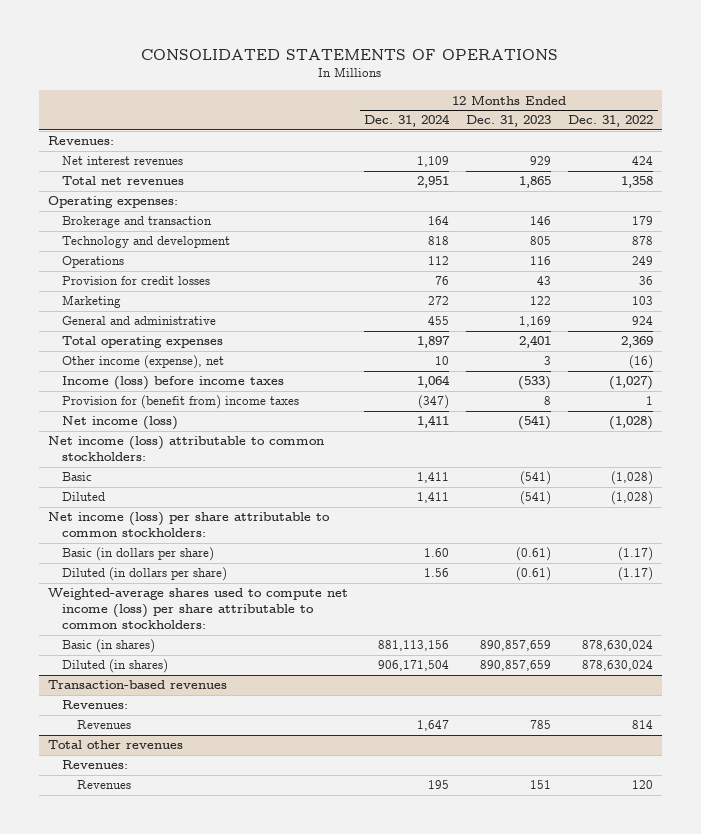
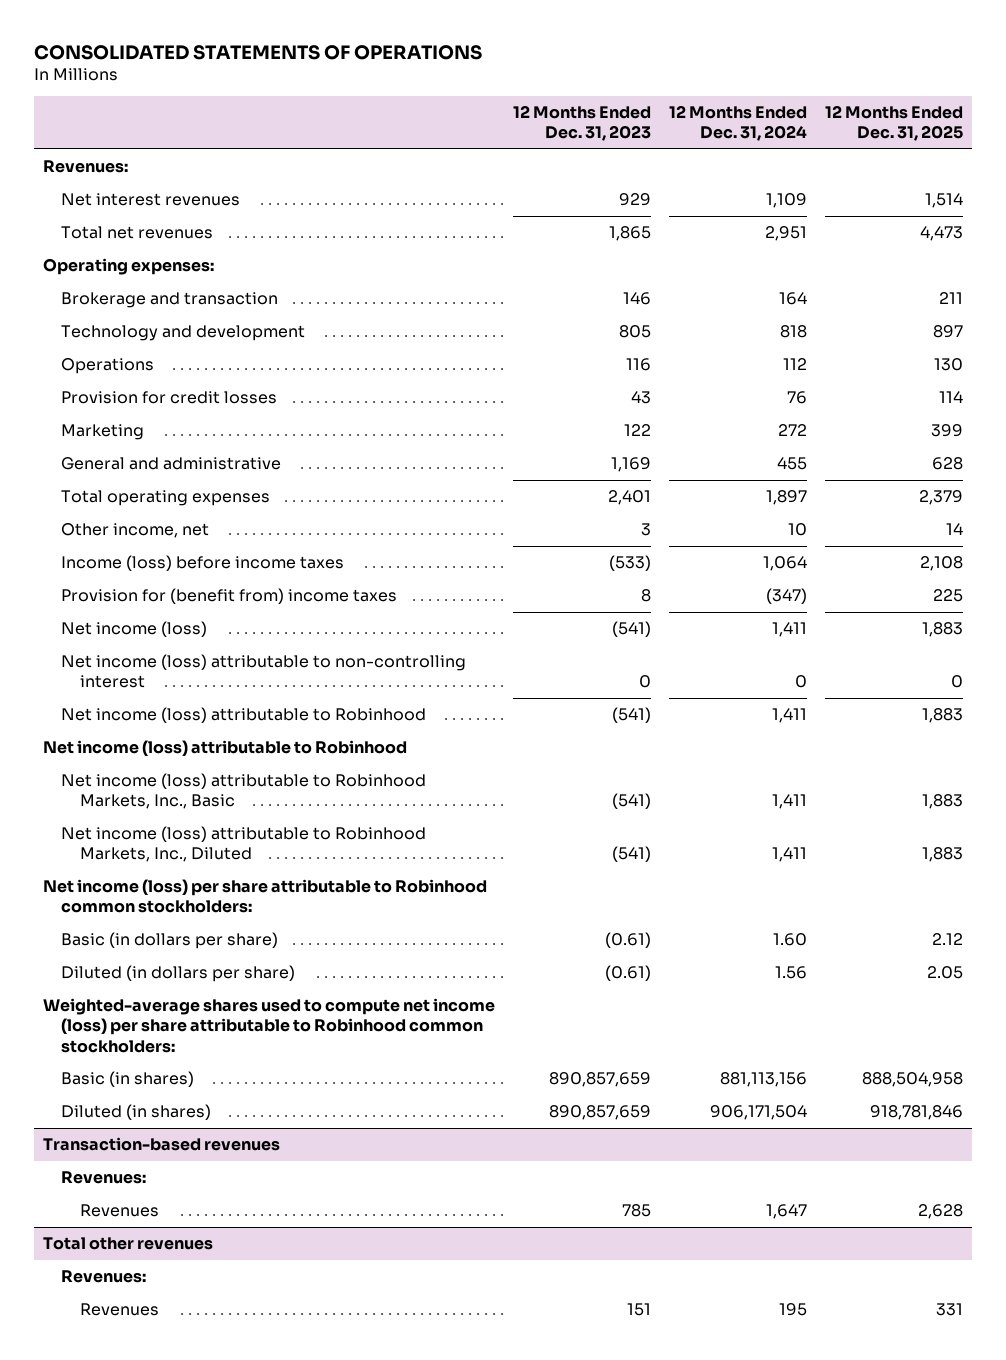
[568,115,654,128] Dec. 31, 2022 -> none
none -> [824,105,963,142] 12 Months Ended Dec. 31, 2025
[62,355,225,370] Other income (expense), net -> [61,523,210,539] Other income, net
none -> [61,654,467,689] Net income (loss) attributable to non-controlling interest
none -> [61,707,427,724] Net income (loss) attributable to Robinhood
[47,436,324,462] Net income (loss) attributable to common stockholders: -> [42,740,407,757] Net income (loss) attributable to Robinhood
[62,472,93,482] Basic -> [61,773,427,810] Net income (loss) attributable to Robinhood Markets, Inc., Basic
[62,492,106,502] Diluted -> [61,826,427,863] Net income (loss) attributable to Robinhood Markets, Inc., Diluted
[47,512,330,538] Net income (loss) per share attributable to common stockholders: -> [42,879,487,914] Net income (loss) per share attributable to Robinhood common stockholders:
[47,588,348,630] Weighted-average shares used to compute net income (loss) per share attributable to common stockholders: -> [42,998,495,1053] Weighted-average shares used to compute net income (loss) per share attributable to Robinhood common stockholders:

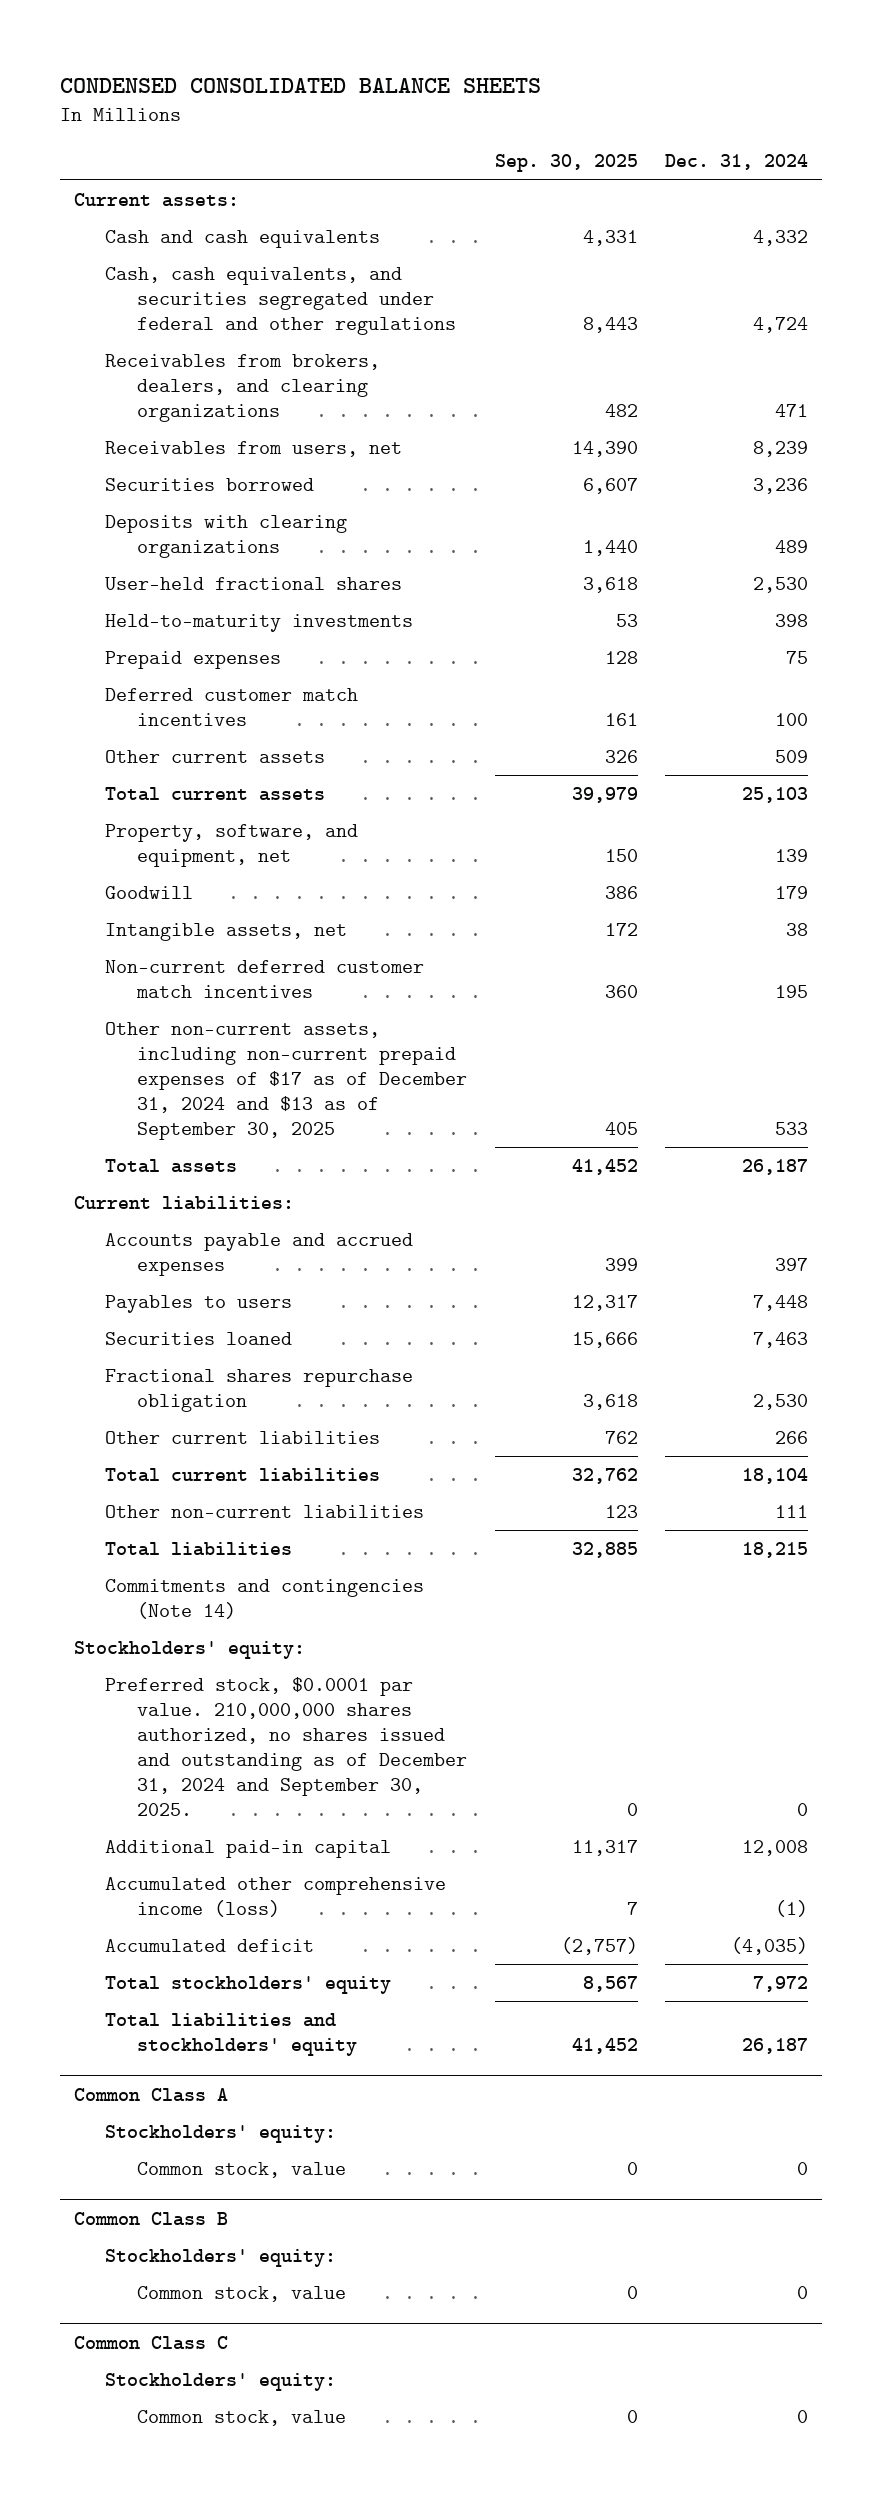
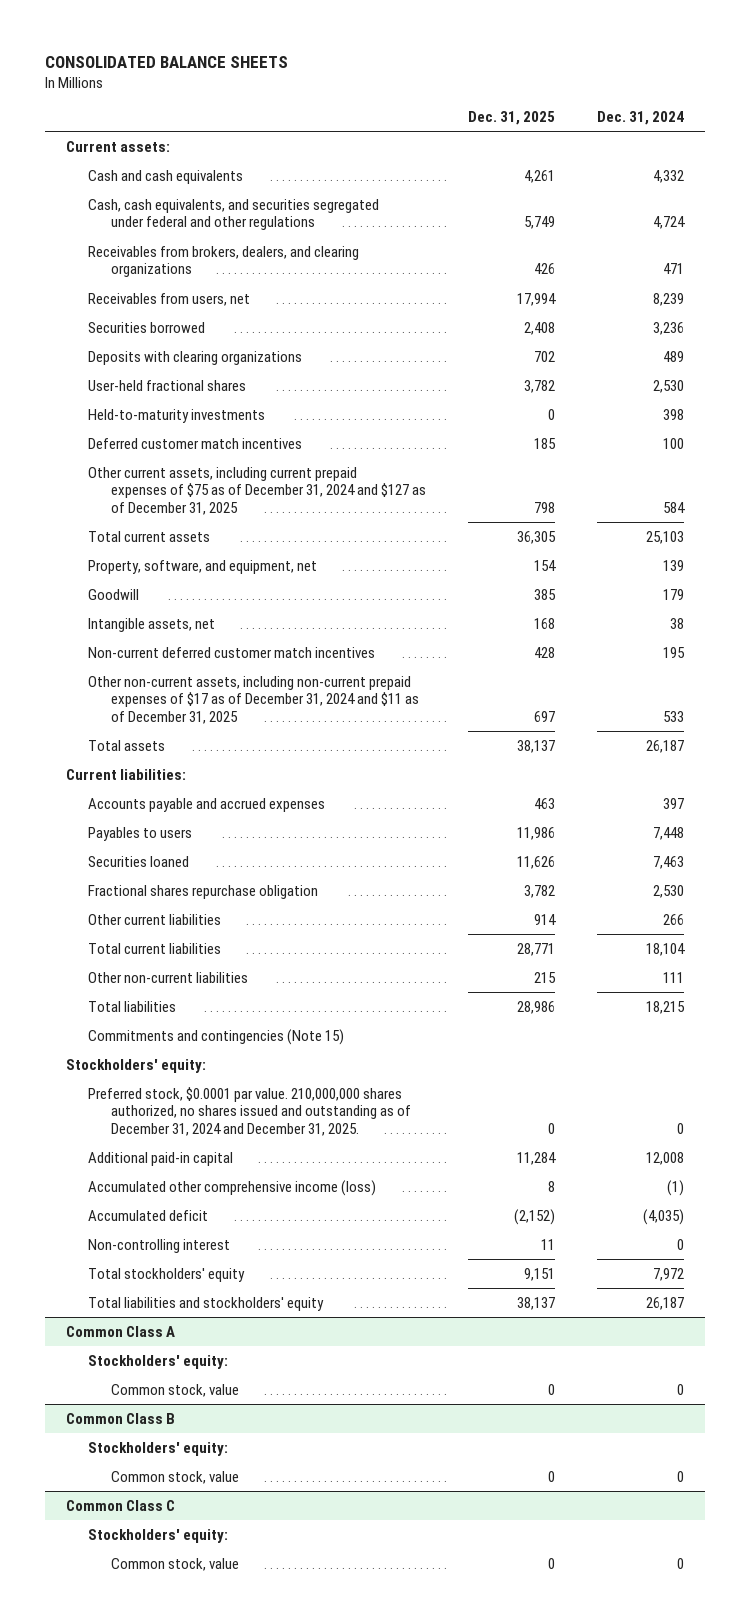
[59,77,541,93] CONDENSED CONSOLIDATED BALANCE SHEETS -> [44,55,288,68] CONSOLIDATED BALANCE SHEETS
[494,154,638,173] Sep. 30, 2025 -> none
none -> [467,111,555,126] Dec. 31, 2025
[105,651,282,670] Prepaid expenses -> none
[105,750,326,764] Other current assets -> [88,466,426,516] Other current assets, including current prepaid expenses of $75 as of December 31, 2024 and $127 as of December 31, 2025
[775,750,809,764] 509 -> [663,502,686,514] 584
[105,1022,467,1140] Other non-current assets, including non-current prepaid expenses of $17 as of December 31, 2024 and $13 as of September 30, 2025 -> [88,675,419,725] Other non-current assets, including non-current prepaid expenses of $17 as of December 31, 2024 and $11 as of December 31, 2025
[105,1579,425,1620] Commitments and contingencies (Note 14) -> [88,1028,345,1045] Commitments and contingencies (Note 15)
[105,1677,467,1816] Preferred stock, $0.0001 par value. 210,000,000 shares authorized, no shares issued and outstanding as of December 31, 2024 and September 30, 2025. -> [88,1086,411,1137] Preferred stock, $0.0001 par value. 210,000,000 shares authorized, no shares issued and outstanding as of December 31, 2024 and December 31, 2025.
none -> [88,1238,231,1253] Non-controlling interest

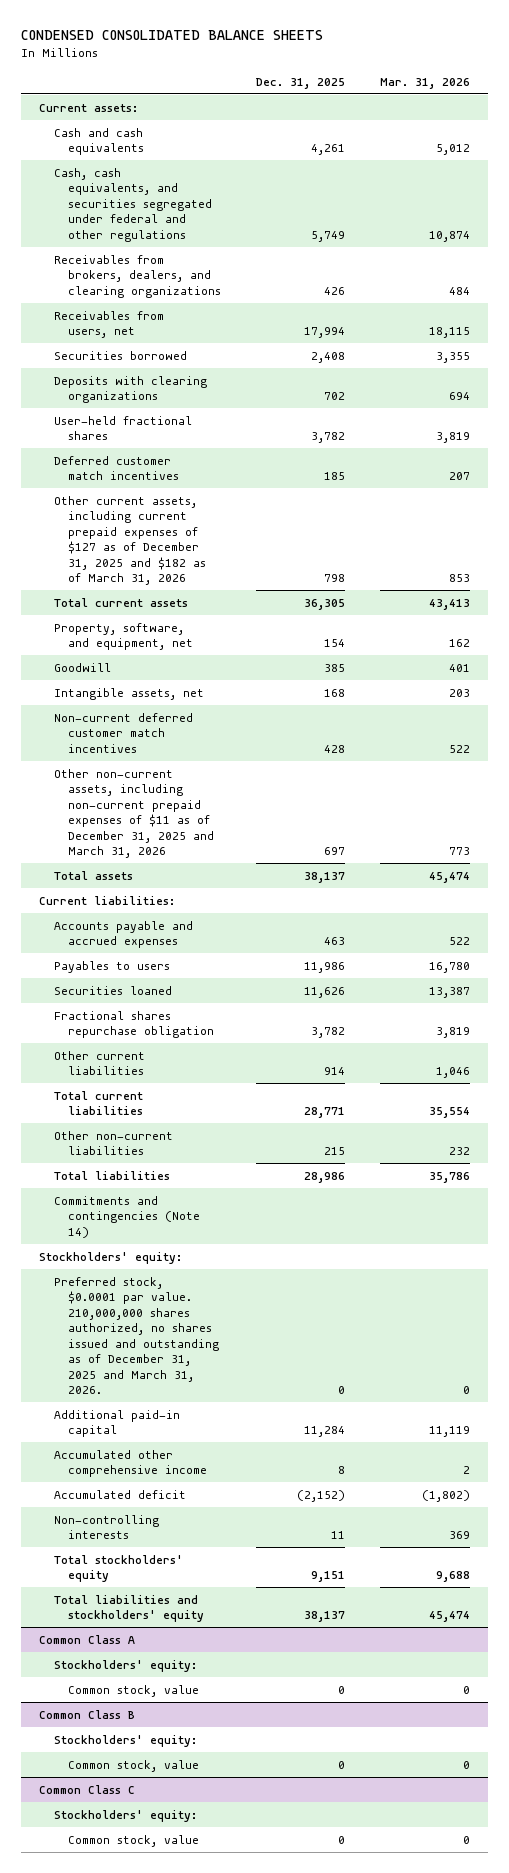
[44,55,288,68] CONSOLIDATED BALANCE SHEETS -> [21,30,324,41] CONDENSED CONSOLIDATED BALANCE SHEETS
[597,111,685,126] Dec. 31, 2024 -> none
none -> [380,77,471,89] Mar. 31, 2026
[88,408,266,423] Held-to-maturity investments -> none
[88,466,426,516] Other current assets, including current prepaid expenses of $75 as of December 31, 2024 and $127 as of December 31, 2025 -> [53,495,207,586] Other current assets, including current prepaid expenses of $127 as of December 31, 2025 and $182 as of March 31, 2026
[88,675,419,725] Other non-current assets, including non-current prepaid expenses of $17 as of December 31, 2024 and $11 as of December 31, 2025 -> [53,768,215,859] Other non-current assets, including non-current prepaid expenses of $11 as of December 31, 2025 and March 31, 2026
[88,1028,345,1045] Commitments and contingencies (Note 15) -> [53,1195,201,1238] Commitments and contingencies (Note 14)
[88,1086,411,1137] Preferred stock, $0.0001 par value. 210,000,000 shares authorized, no shares issued and outstanding as of December 31, 2024 and December 31, 2025. -> [53,1276,220,1395] Preferred stock, $0.0001 par value. 210,000,000 shares authorized, no shares issued and outstanding as of December 31, 2025 and March 31, 2026.
[88,1179,377,1196] Accumulated other comprehensive income (loss) -> [53,1449,208,1478] Accumulated other comprehensive income
[88,1238,231,1253] Non-controlling interest -> [53,1514,159,1540] Non-controlling interests

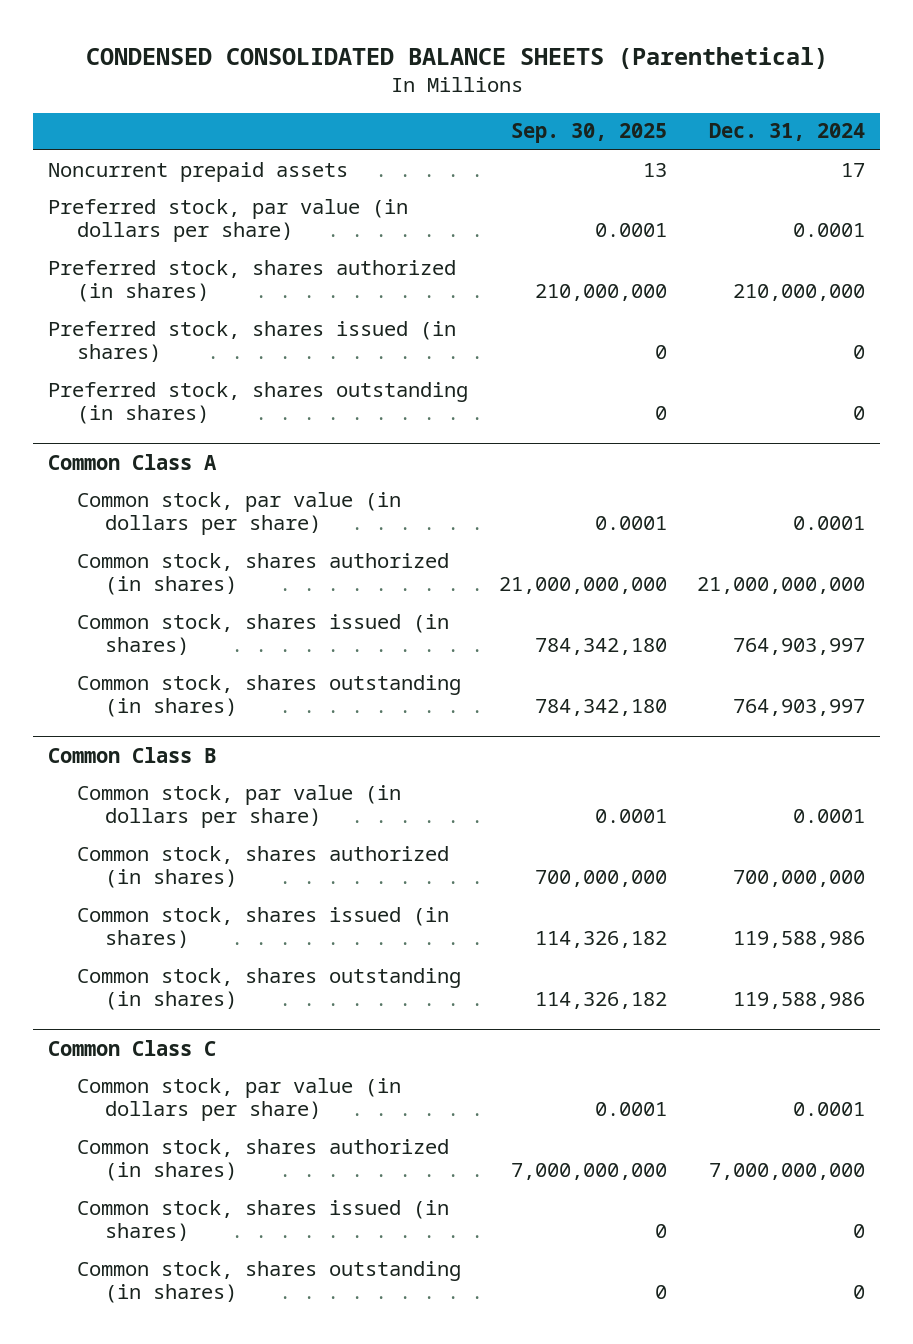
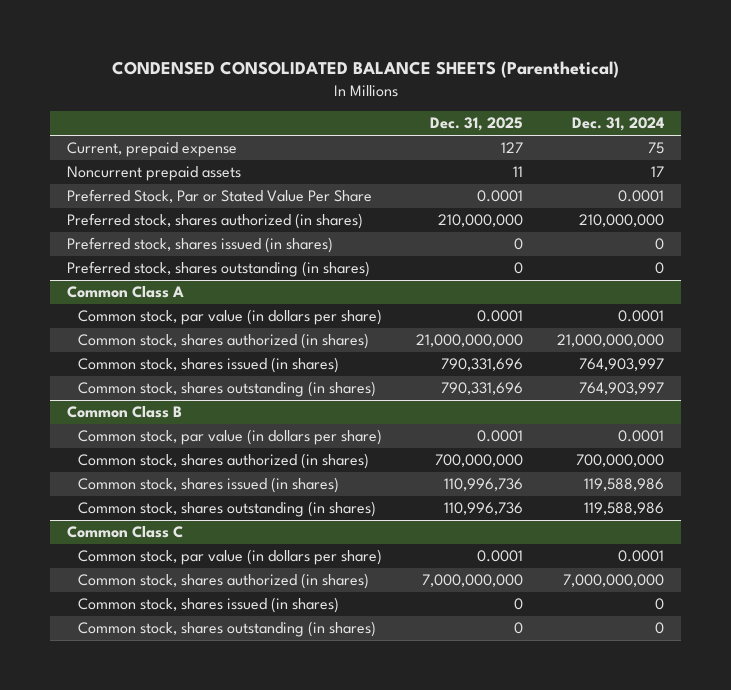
[510,123,667,144] Sep. 30, 2025 -> none
none -> [430,117,524,132] Dec. 31, 2025
none -> [66,142,237,158] Current, prepaid expense
[48,198,409,243] Preferred stock, par value (in dollars per share) -> [66,189,372,204] Preferred Stock, Par or Stated Value Per Share

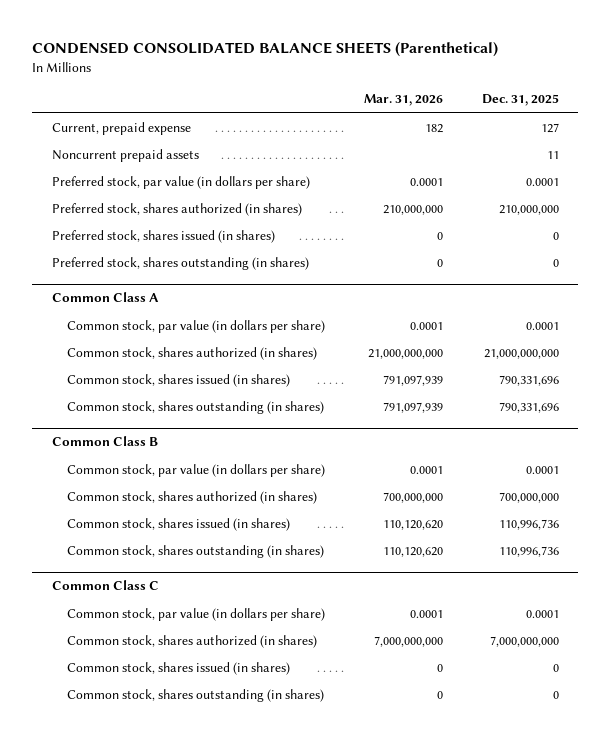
[572,117,665,132] Dec. 31, 2024 -> none
none -> [363,94,443,107] Mar. 31, 2026
[66,189,372,204] Preferred Stock, Par or Stated Value Per Share -> [51,176,310,190] Preferred stock, par value (in dollars per share)

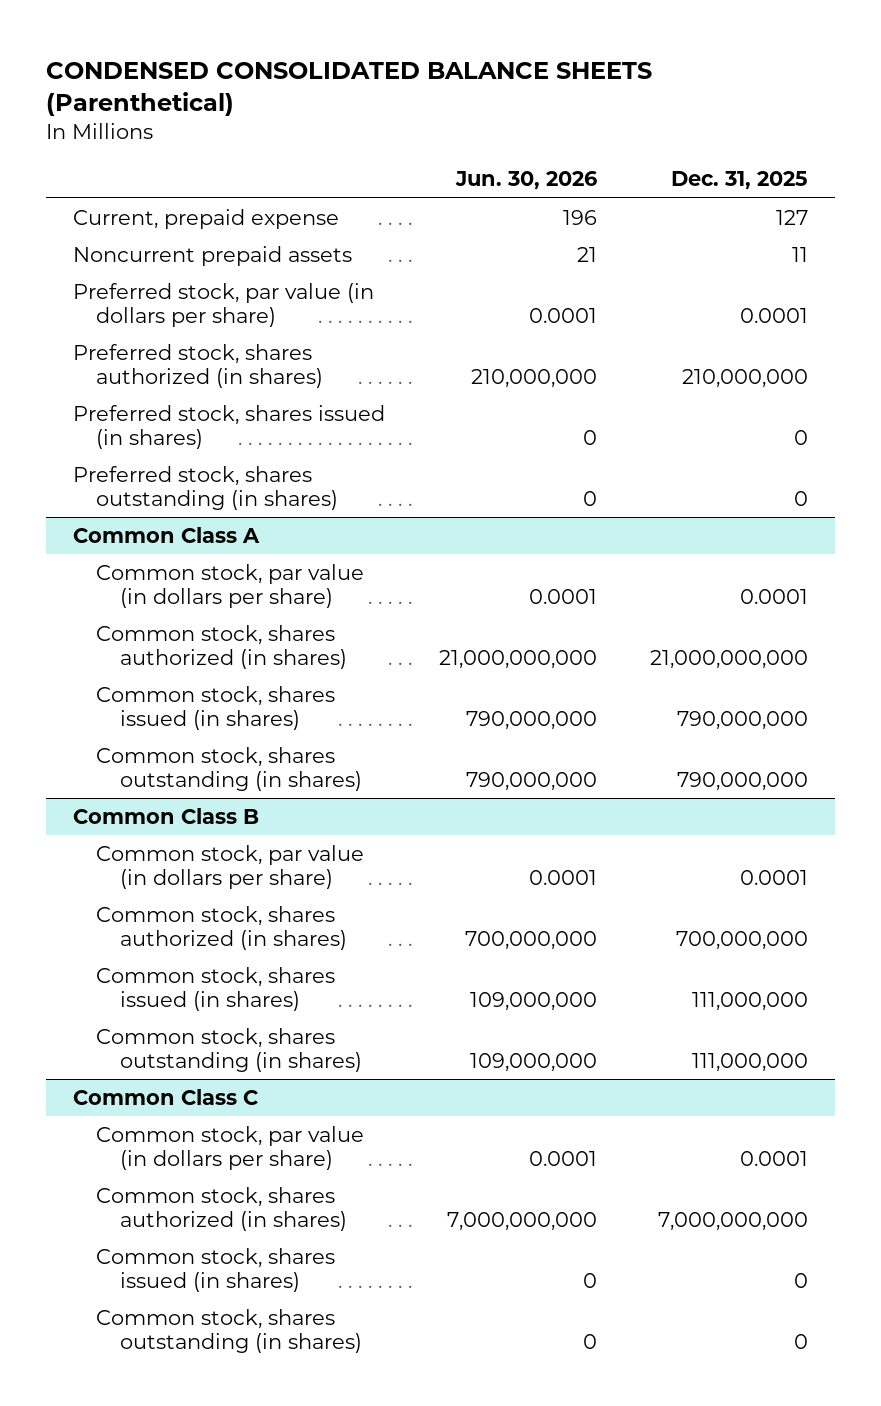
[363,94,443,107] Mar. 31, 2026 -> none
none -> [454,171,597,191] Jun. 30, 2026
[498,375,559,387] 790,331,696 -> [677,711,809,731] 790,000,000
[498,402,559,414] 790,331,696 -> [677,772,809,792] 790,000,000
[498,519,559,531] 110,996,736 -> [692,992,809,1012] 111,000,000
[498,546,559,558] 110,996,736 -> [692,1053,809,1073] 111,000,000

